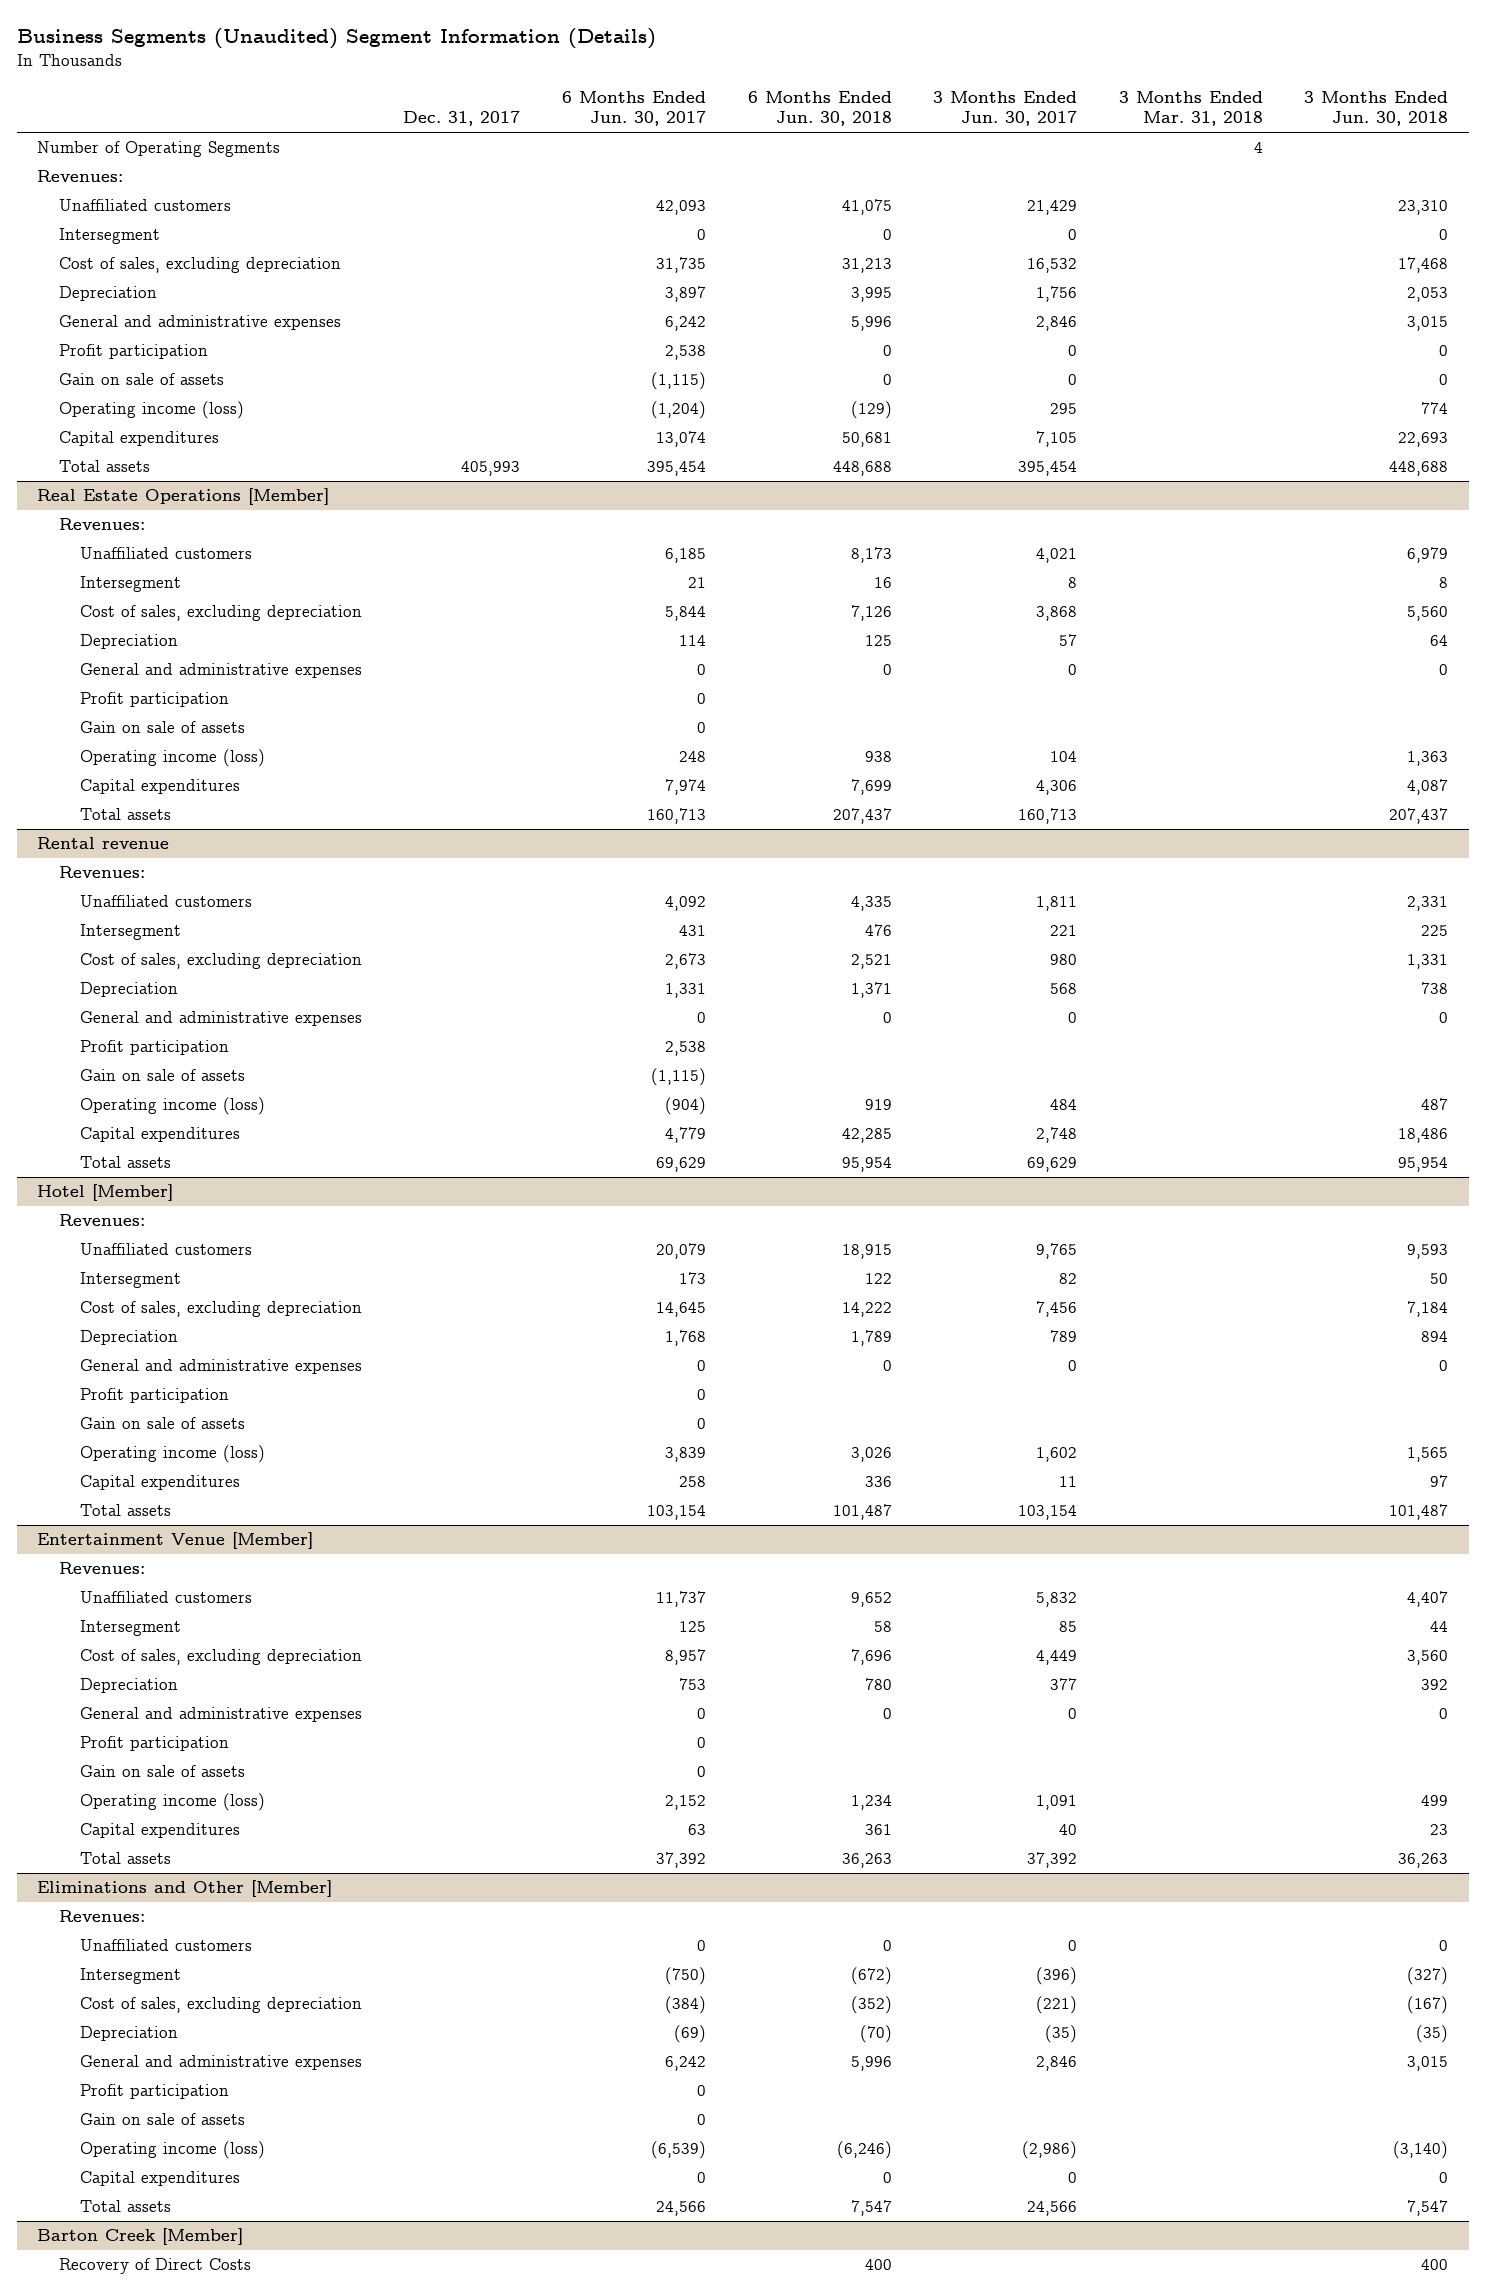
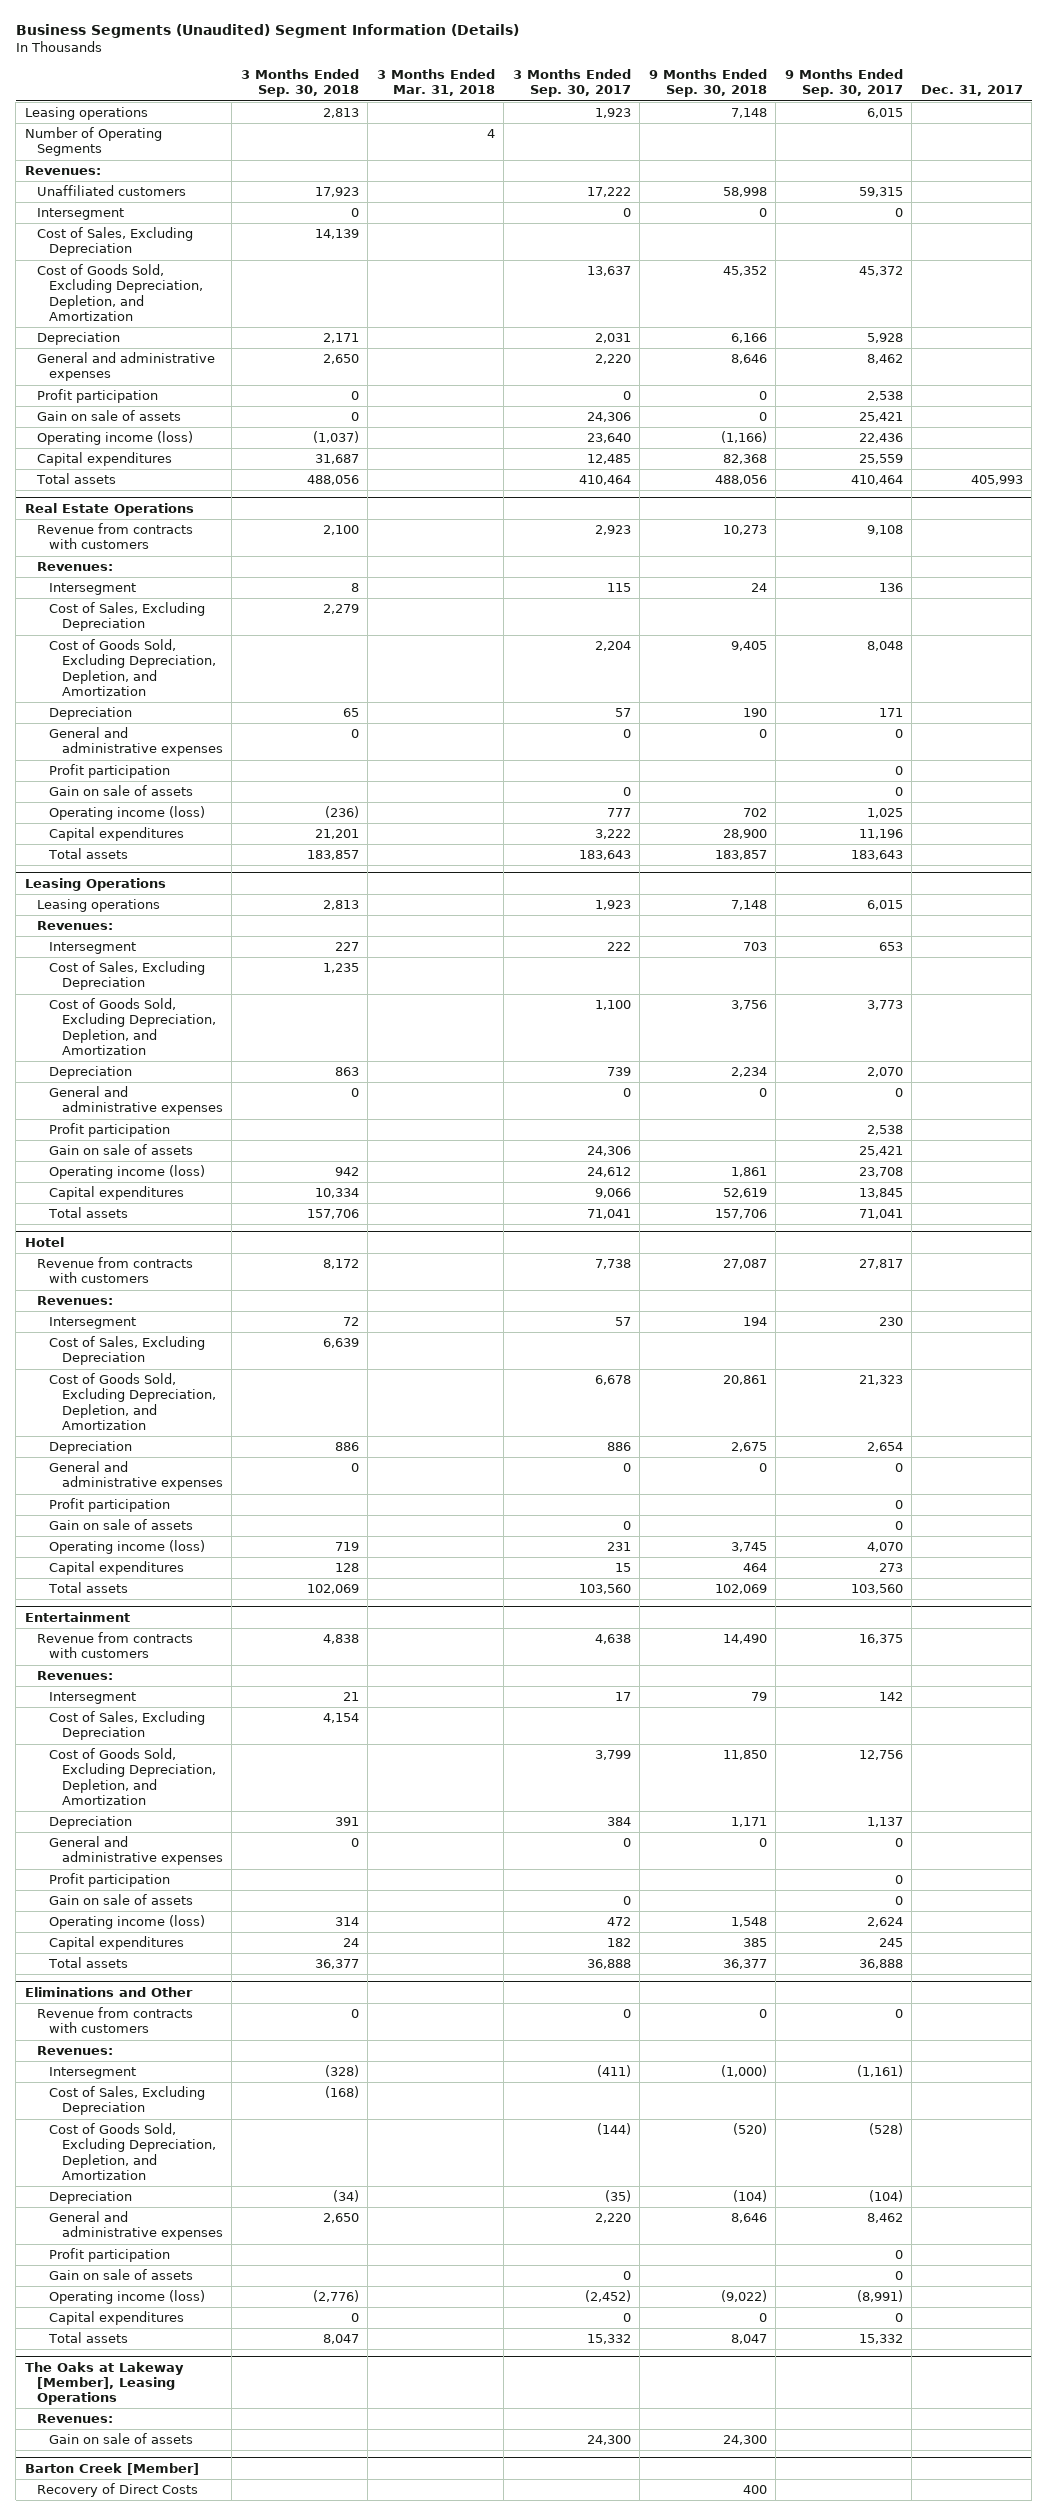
[561,90,706,127] 6 Months Ended Jun. 30, 2017 -> none
[747,90,892,127] 6 Months Ended Jun. 30, 2018 -> none
[933,90,1078,127] 3 Months Ended Jun. 30, 2017 -> none
[1304,90,1449,127] 3 Months Ended Jun. 30, 2018 -> none
none -> [240,69,359,98] 3 Months Ended Sep. 30, 2018
none -> [512,69,631,98] 3 Months Ended Sep. 30, 2017
none -> [648,69,767,98] 9 Months Ended Sep. 30, 2018
none -> [784,69,903,98] 9 Months Ended Sep. 30, 2017
none -> [24,107,148,121] Leasing operations
[58,257,341,274] Cost of sales, excluding depreciation -> [37,227,194,257] Cost of Sales, Excluding Depreciation
none -> [37,264,204,321] Cost of Goods Sold, Excluding Depreciation, Depletion, and Amortization
[37,488,330,506] Real Estate Operations [Member] -> [24,502,194,516] Real Estate Operations
none -> [37,523,194,550] Revenue from contracts with customers
[79,547,252,560] Unaffiliated customers -> none
[79,605,362,622] Cost of sales, excluding depreciation -> [49,602,206,632] Cost of Sales, Excluding Depreciation
none -> [49,639,216,696] Cost of Goods Sold, Excluding Depreciation, Depletion, and Amortization
[37,837,170,850] Rental revenue -> [24,877,166,891] Leasing Operations
none -> [37,899,161,913] Leasing operations
[79,895,252,908] Unaffiliated customers -> none
[79,953,362,970] Cost of sales, excluding depreciation -> [49,961,206,991] Cost of Sales, Excluding Depreciation
none -> [49,998,216,1055] Cost of Goods Sold, Excluding Depreciation, Depletion, and Amortization
[37,1184,174,1202] Hotel [Member] -> [24,1236,64,1247] Hotel
none -> [37,1257,194,1284] Revenue from contracts with customers
[79,1243,252,1256] Unaffiliated customers -> none
[79,1301,362,1318] Cost of sales, excluding depreciation -> [49,1336,206,1366] Cost of Sales, Excluding Depreciation
none -> [49,1373,216,1430] Cost of Goods Sold, Excluding Depreciation, Depletion, and Amortization
[37,1532,314,1550] Entertainment Venue [Member] -> none
[58,1562,145,1575] Revenues: -> none
[79,1591,252,1604] Unaffiliated customers -> none
[79,1620,181,1637] Intersegment -> none
[79,1649,362,1666] Cost of sales, excluding depreciation -> none
[79,1678,178,1694] Depreciation -> none
[79,1707,362,1723] General and administrative expenses -> none
[79,1736,229,1752] Profit participation -> none
[79,1765,245,1778] Gain on sale of assets -> none
[79,1793,265,1812] Operating income (loss) -> none
[79,1823,240,1839] Capital expenditures -> none
[79,1852,171,1865] Total assets -> none
none -> [24,1611,130,1622] Entertainment
none -> [37,1632,194,1659] Revenue from contracts with customers
none -> [37,1671,114,1681] Revenues:
none -> [49,1692,137,1705] Intersegment
none -> [49,1711,206,1741] Cost of Sales, Excluding Depreciation
none -> [49,1748,216,1805] Cost of Goods Sold, Excluding Depreciation, Depletion, and Amortization
none -> [49,1816,133,1830] Depreciation
none -> [49,1836,223,1866] General and administrative expenses
none -> [49,1873,171,1888] Profit participation
none -> [49,1894,194,1906] Gain on sale of assets
none -> [49,1915,206,1930] Operating income (loss)
none -> [49,1936,185,1951] Capital expenditures
none -> [48,1957,129,1969] Total assets
[37,1880,333,1898] Eliminations and Other [Member] -> [24,1986,193,1997] Eliminations and Other
none -> [37,2007,194,2034] Revenue from contracts with customers
[79,1939,252,1952] Unaffiliated customers -> none
[79,1997,362,2014] Cost of sales, excluding depreciation -> [49,2086,206,2116] Cost of Sales, Excluding Depreciation
none -> [49,2123,216,2180] Cost of Goods Sold, Excluding Depreciation, Depletion, and Amortization
none -> [24,2361,184,2406] The Oaks at Lakeway [Member], Leasing Operations
none -> [37,2414,114,2424] Revenues:
none -> [49,2433,194,2445] Gain on sale of assets

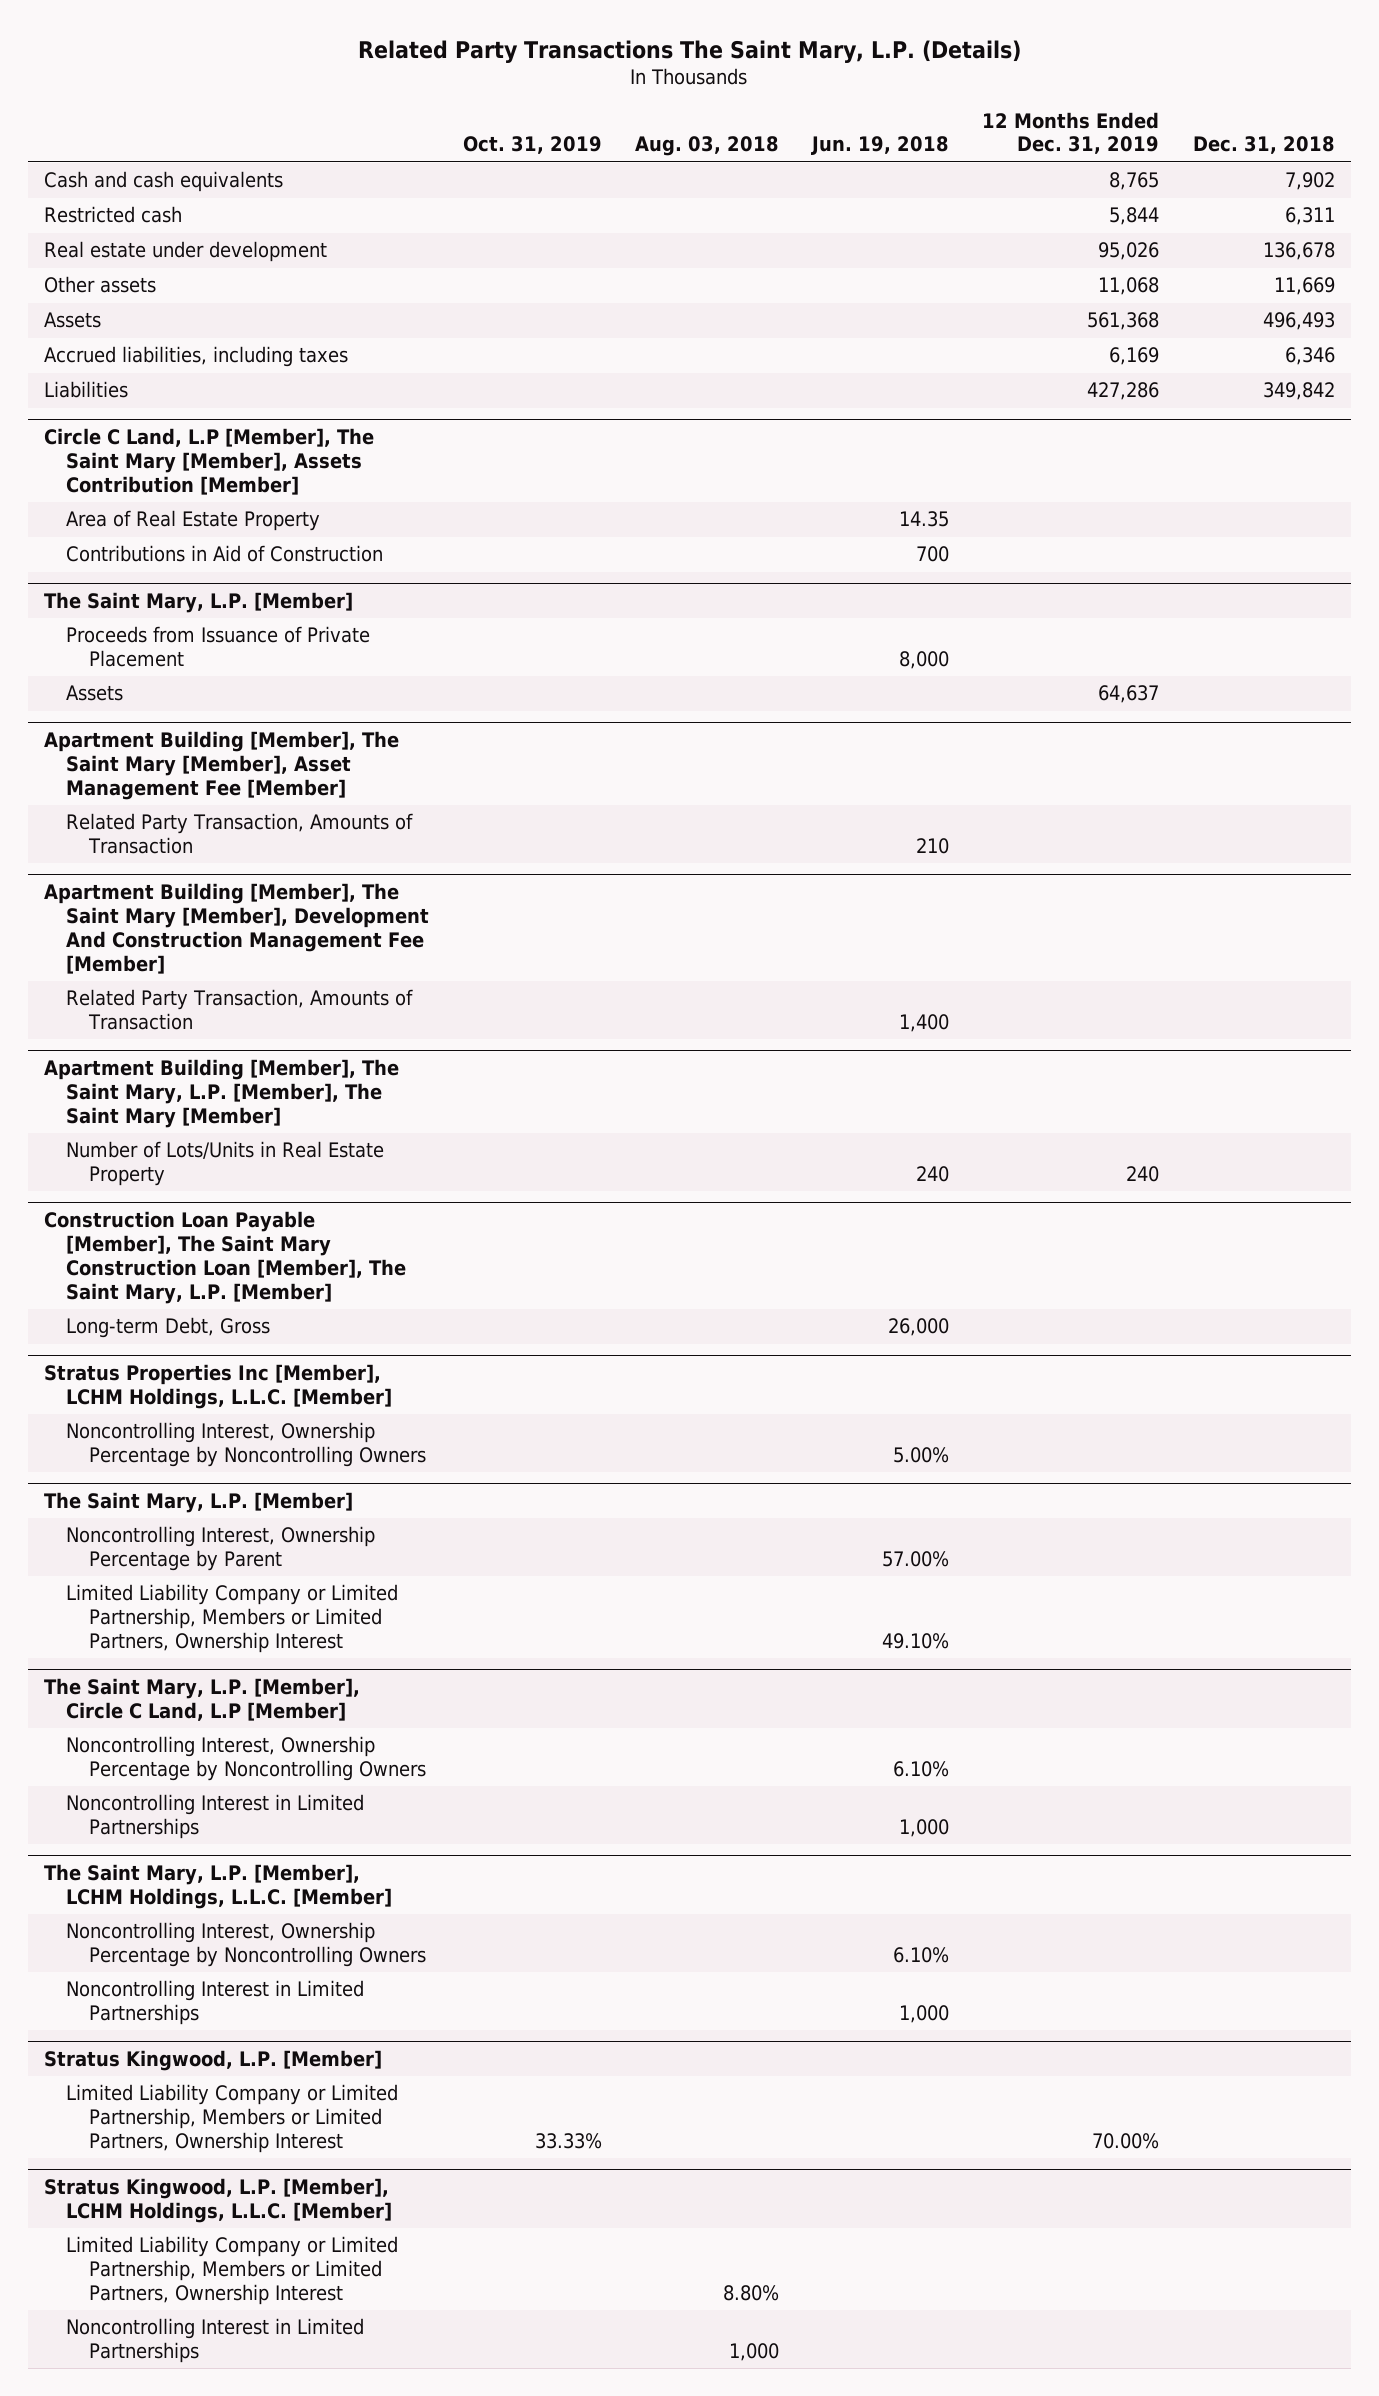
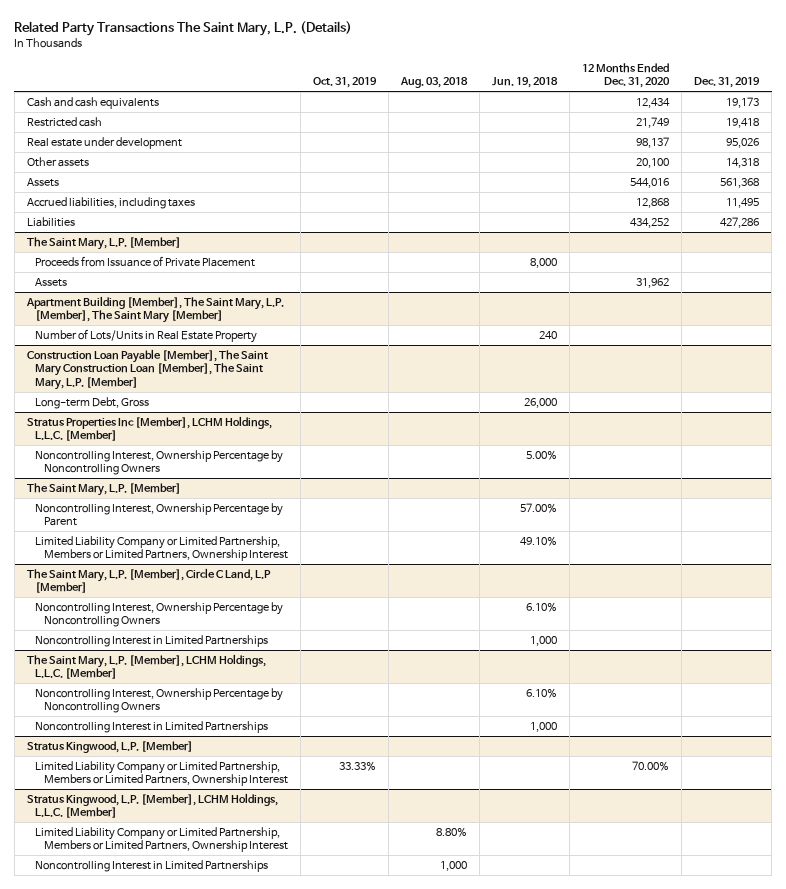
[982,111,1160,155] 12 Months Ended Dec. 31, 2019 -> none
[1192,136,1335,155] Dec. 31, 2018 -> none
none -> [582,62,671,89] 12 Months Ended Dec. 31, 2020
none -> [694,77,761,89] Dec. 31, 2019
[44,428,375,495] Circle C Land, L.P [Member], The Saint Mary [Member], Assets Contribution [Member] -> none
[66,510,321,532] Area of Real Estate Property -> none
[66,545,384,563] Contributions in Aid of Construction -> none
[44,731,400,800] Apartment Building [Member], The Saint Mary [Member], Asset Management Fee [Member] -> none
[66,813,414,855] Related Party Transaction, Amounts of Transaction -> none
[44,883,430,974] Apartment Building [Member], The Saint Mary [Member], Development And Construction Management Fee [Member] -> none
[66,989,414,1031] Related Party Transaction, Amounts of Transaction -> none

